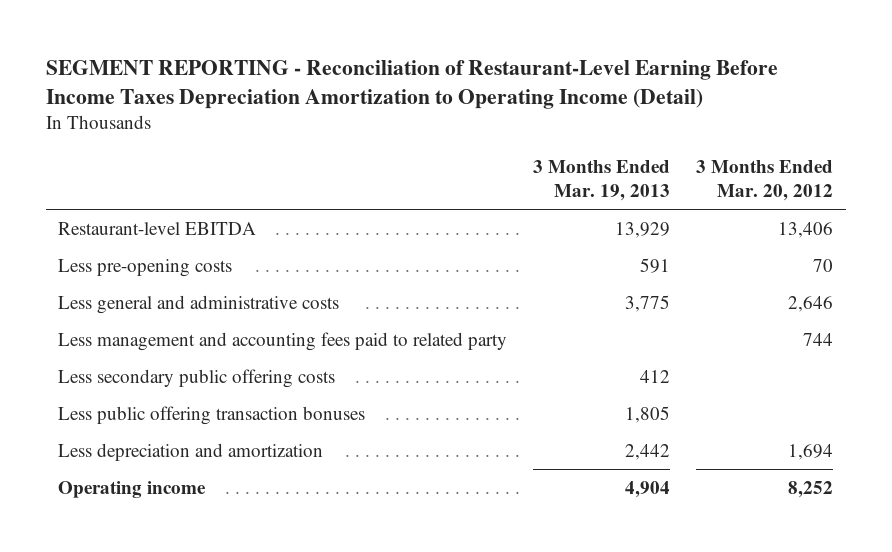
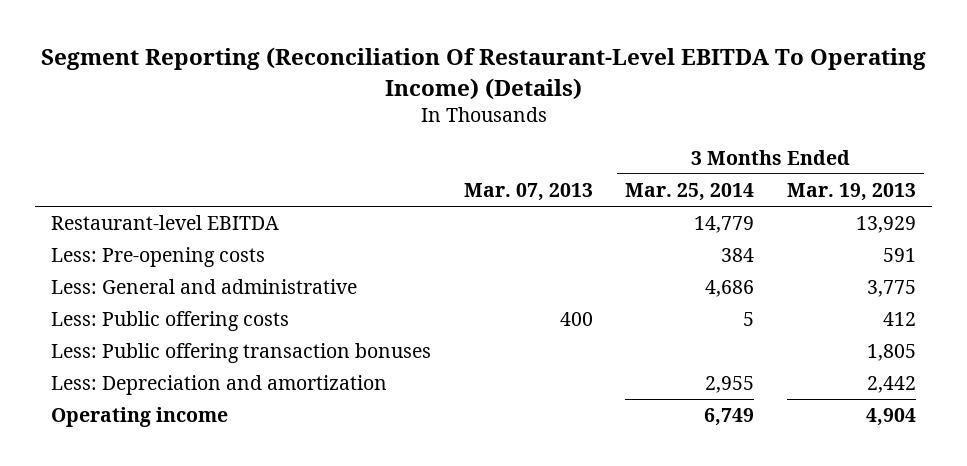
[45,59,778,109] SEGMENT REPORTING - Reconciliation of Restaurant-Level Earning Before Income Taxes Depreciation Amortization to Operating Income (Detail) -> [40,47,926,100] Segment Reporting (Reconciliation Of Restaurant-Level EBITDA To Operating Income) (Details)
[696,159,834,201] 3 Months Ended Mar. 20, 2012 -> none
none -> [463,183,593,202] Mar. 07, 2013
none -> [625,183,755,202] Mar. 25, 2014
[58,331,508,351] Less management and accounting fees paid to related party -> none
[58,258,233,277] Less pre-opening costs -> [51,247,266,268] Less: Pre-opening costs
[58,294,340,314] Less general and administrative costs -> [51,279,358,295] Less: General and administrative
[58,368,336,388] Less secondary public offering costs -> [51,311,290,332] Less: Public offering costs
[58,405,366,425] Less public offering transaction bonuses -> [51,343,432,364] Less: Public offering transaction bonuses
[58,442,324,461] Less depreciation and amortization -> [51,375,388,396] Less: Depreciation and amortization

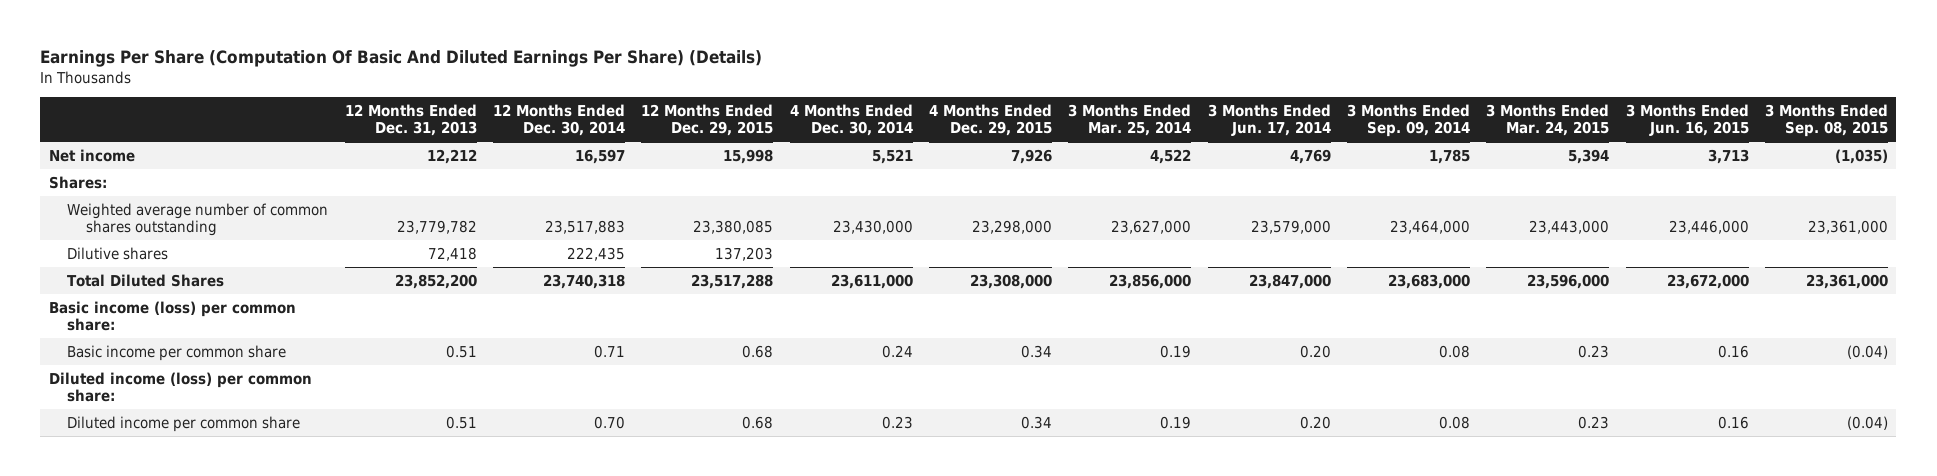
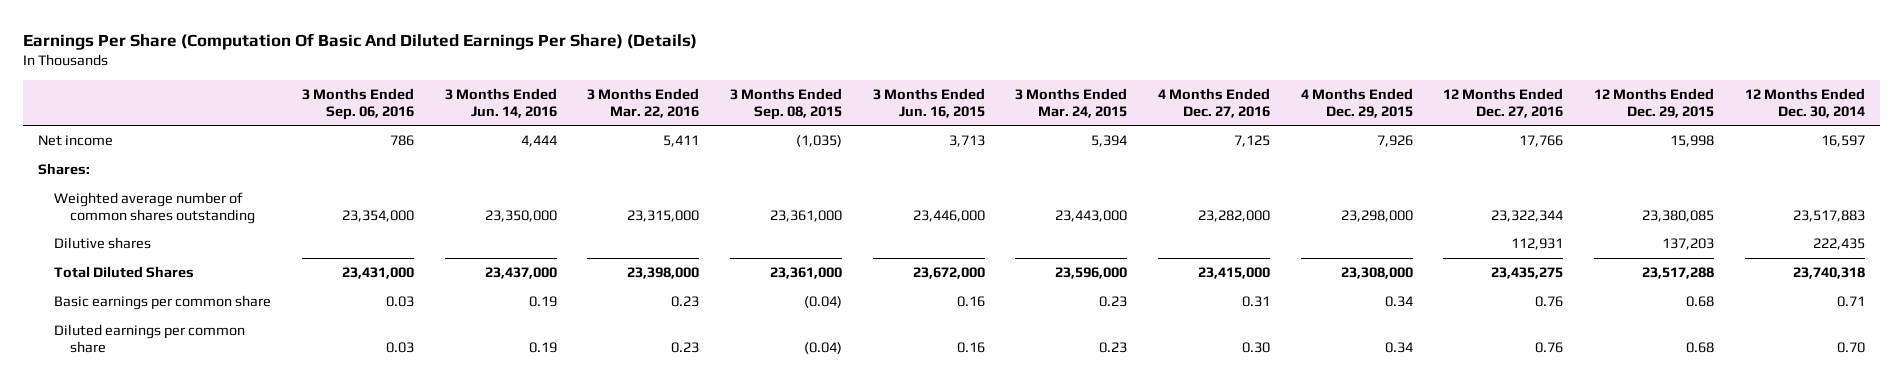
[344,103,477,136] 12 Months Ended Dec. 31, 2013 -> none
[789,103,913,136] 4 Months Ended Dec. 30, 2014 -> none
[1068,103,1192,136] 3 Months Ended Mar. 25, 2014 -> none
[1207,103,1331,136] 3 Months Ended Jun. 17, 2014 -> none
[1347,103,1471,137] 3 Months Ended Sep. 09, 2014 -> none
none -> [302,88,415,120] 3 Months Ended Sep. 06, 2016
none -> [444,88,557,118] 3 Months Ended Jun. 14, 2016
none -> [587,88,700,118] 3 Months Ended Mar. 22, 2016
none -> [1157,88,1270,118] 4 Months Ended Dec. 27, 2016
none -> [1443,88,1564,118] 12 Months Ended Dec. 27, 2016
[48,300,296,331] Basic income (loss) per common share: -> none
[48,371,312,402] Diluted income (loss) per common share: -> none
[67,344,287,361] Basic income per common share -> [54,295,272,311] Basic earnings per common share
[67,415,301,432] Diluted income per common share -> [54,324,246,353] Diluted earnings per common share

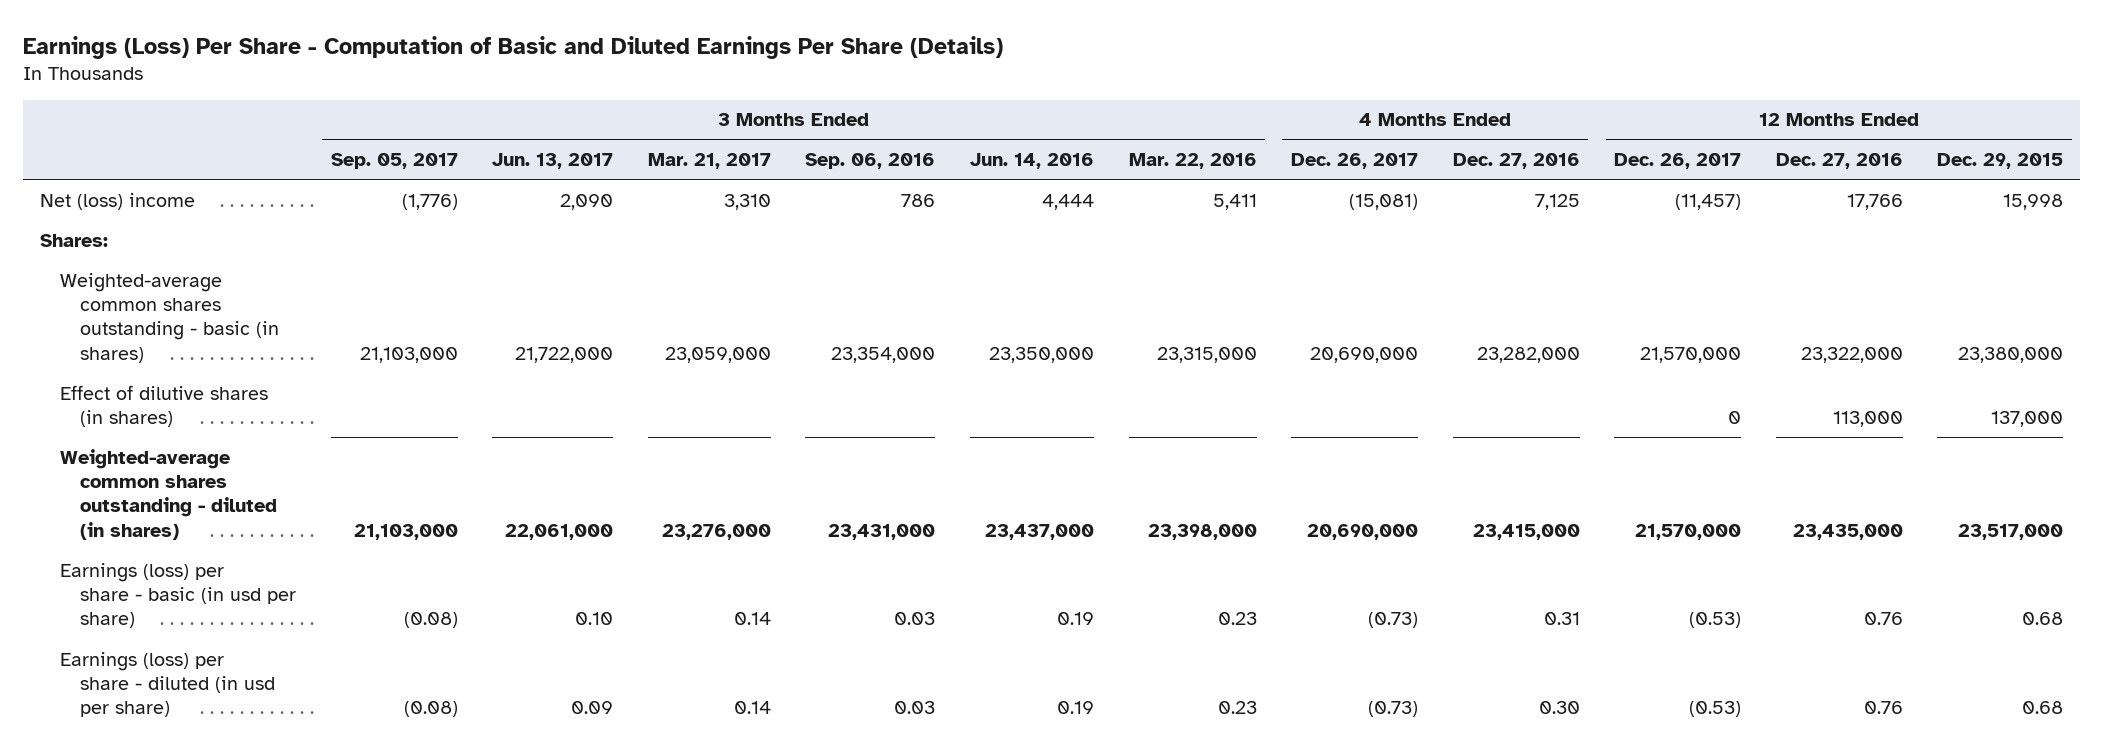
[23,32,698,50] Earnings Per Share (Computation Of Basic And Diluted Earnings Per Share) (Details) -> [23,35,1004,59] Earnings (Loss) Per Share - Computation of Basic and Diluted Earnings Per Share (Details)
[729,88,842,120] 3 Months Ended Sep. 08, 2015 -> none
[872,88,985,118] 3 Months Ended Jun. 16, 2015 -> none
[1015,88,1128,118] 3 Months Ended Mar. 24, 2015 -> none
[1300,88,1413,118] 4 Months Ended Dec. 29, 2015 -> none
[1744,88,1865,118] 12 Months Ended Dec. 30, 2014 -> none
none -> [330,153,458,170] Sep. 05, 2017
none -> [492,153,614,170] Jun. 13, 2017
none -> [647,153,771,170] Mar. 21, 2017
none -> [1291,153,1419,170] Dec. 26, 2017
none -> [1614,153,1742,170] Dec. 26, 2017
[38,135,114,147] Net income -> [40,192,196,210] Net (loss) income
[54,192,256,224] Weighted average number of common shares outstanding -> [60,272,280,363] Weighted-average common shares outstanding - basic (in shares)
[1491,209,1564,222] 23,322,344 -> [1800,346,1903,363] 23,322,000
[1641,209,1714,222] 23,380,085 -> [1958,346,2064,363] 23,380,000
[54,237,152,250] Dilutive shares -> [60,384,269,427] Effect of dilutive shares (in shares)
[1511,238,1564,251] 112,931 -> [1832,410,1903,427] 113,000
[1661,238,1714,251] 137,203 -> [1991,410,2064,427] 137,000
[54,266,195,279] Total Diluted Shares -> [60,448,278,540] Weighted-average common shares outstanding - diluted (in shares)
[1491,267,1564,280] 23,435,275 -> [1792,523,1903,540] 23,435,000
[1641,267,1714,280] 23,517,288 -> [1958,523,2064,540] 23,517,000
[54,295,272,311] Basic earnings per common share -> [60,562,297,629] Earnings (loss) per share - basic (in usd per share)
[54,324,246,353] Diluted earnings per common share -> [60,651,276,718] Earnings (loss) per share - diluted (in usd per share)

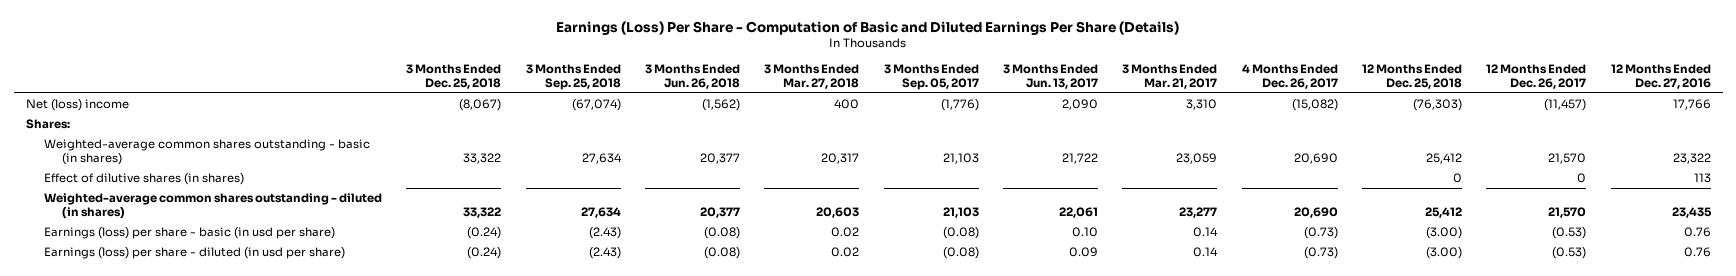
[805,153,936,170] Sep. 06, 2016 -> none
[970,153,1095,170] Jun. 14, 2016 -> none
[1128,153,1257,170] Mar. 22, 2016 -> none
[1452,153,1580,170] Dec. 27, 2016 -> none
[1937,153,2064,170] Dec. 29, 2015 -> none
none -> [406,64,502,89] 3 Months Ended Dec. 25, 2018
none -> [525,64,621,90] 3 Months Ended Sep. 25, 2018
none -> [644,64,740,89] 3 Months Ended Jun. 26, 2018
none -> [764,64,860,89] 3 Months Ended Mar. 27, 2018
none -> [1361,64,1462,89] 12 Months Ended Dec. 25, 2018
[1349,193,1419,210] (15,081) -> [1291,99,1338,112] (15,082)
[359,346,458,363] 21,103,000 -> [942,153,979,165] 21,103
[515,346,614,363] 21,722,000 -> [1061,153,1098,165] 21,722
[664,346,771,363] 23,059,000 -> [1176,153,1218,165] 23,059
[1310,346,1419,363] 20,690,000 -> [1293,153,1338,165] 20,690
[1640,346,1742,363] 21,570,000 -> [1548,153,1587,165] 21,570
[1800,346,1903,363] 23,322,000 -> [1672,153,1711,165] 23,322
[1832,410,1903,427] 113,000 -> [1693,173,1711,184] 113
[353,523,458,540] 21,103,000 -> [942,207,979,219] 21,103
[505,523,614,540] 22,061,000 -> [1058,207,1098,219] 22,061
[661,523,771,540] 23,276,000 -> [1179,207,1218,219] 23,277
[1307,523,1419,540] 20,690,000 -> [1293,207,1338,219] 20,690
[1635,523,1742,540] 21,570,000 -> [1548,207,1587,219] 21,570
[1792,523,1903,540] 23,435,000 -> [1671,207,1712,219] 23,435

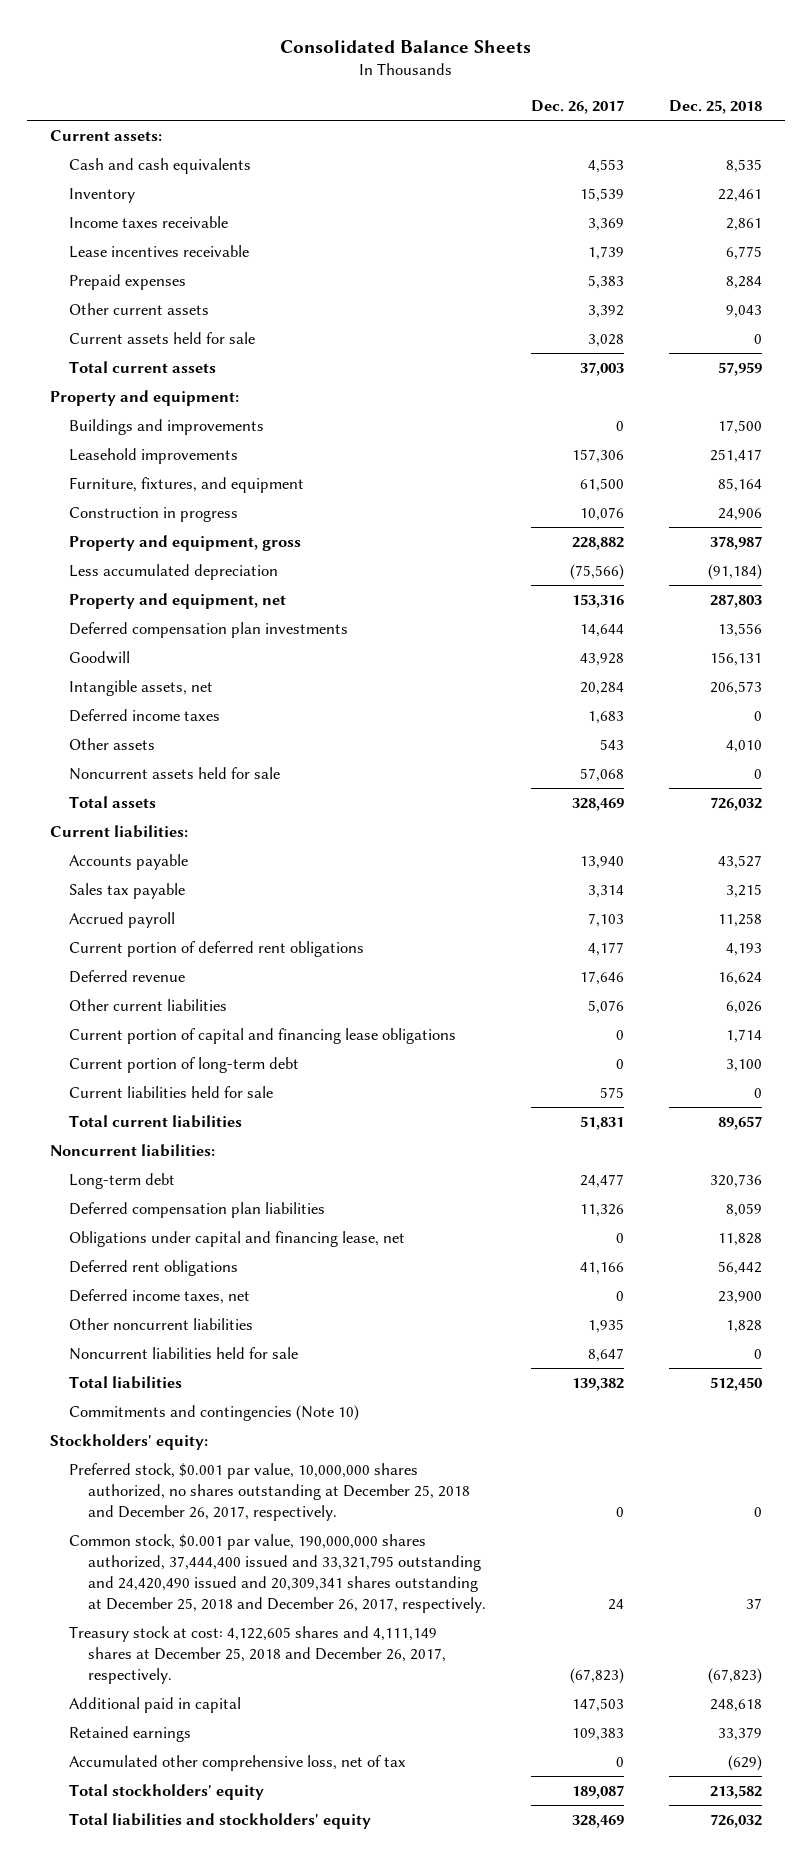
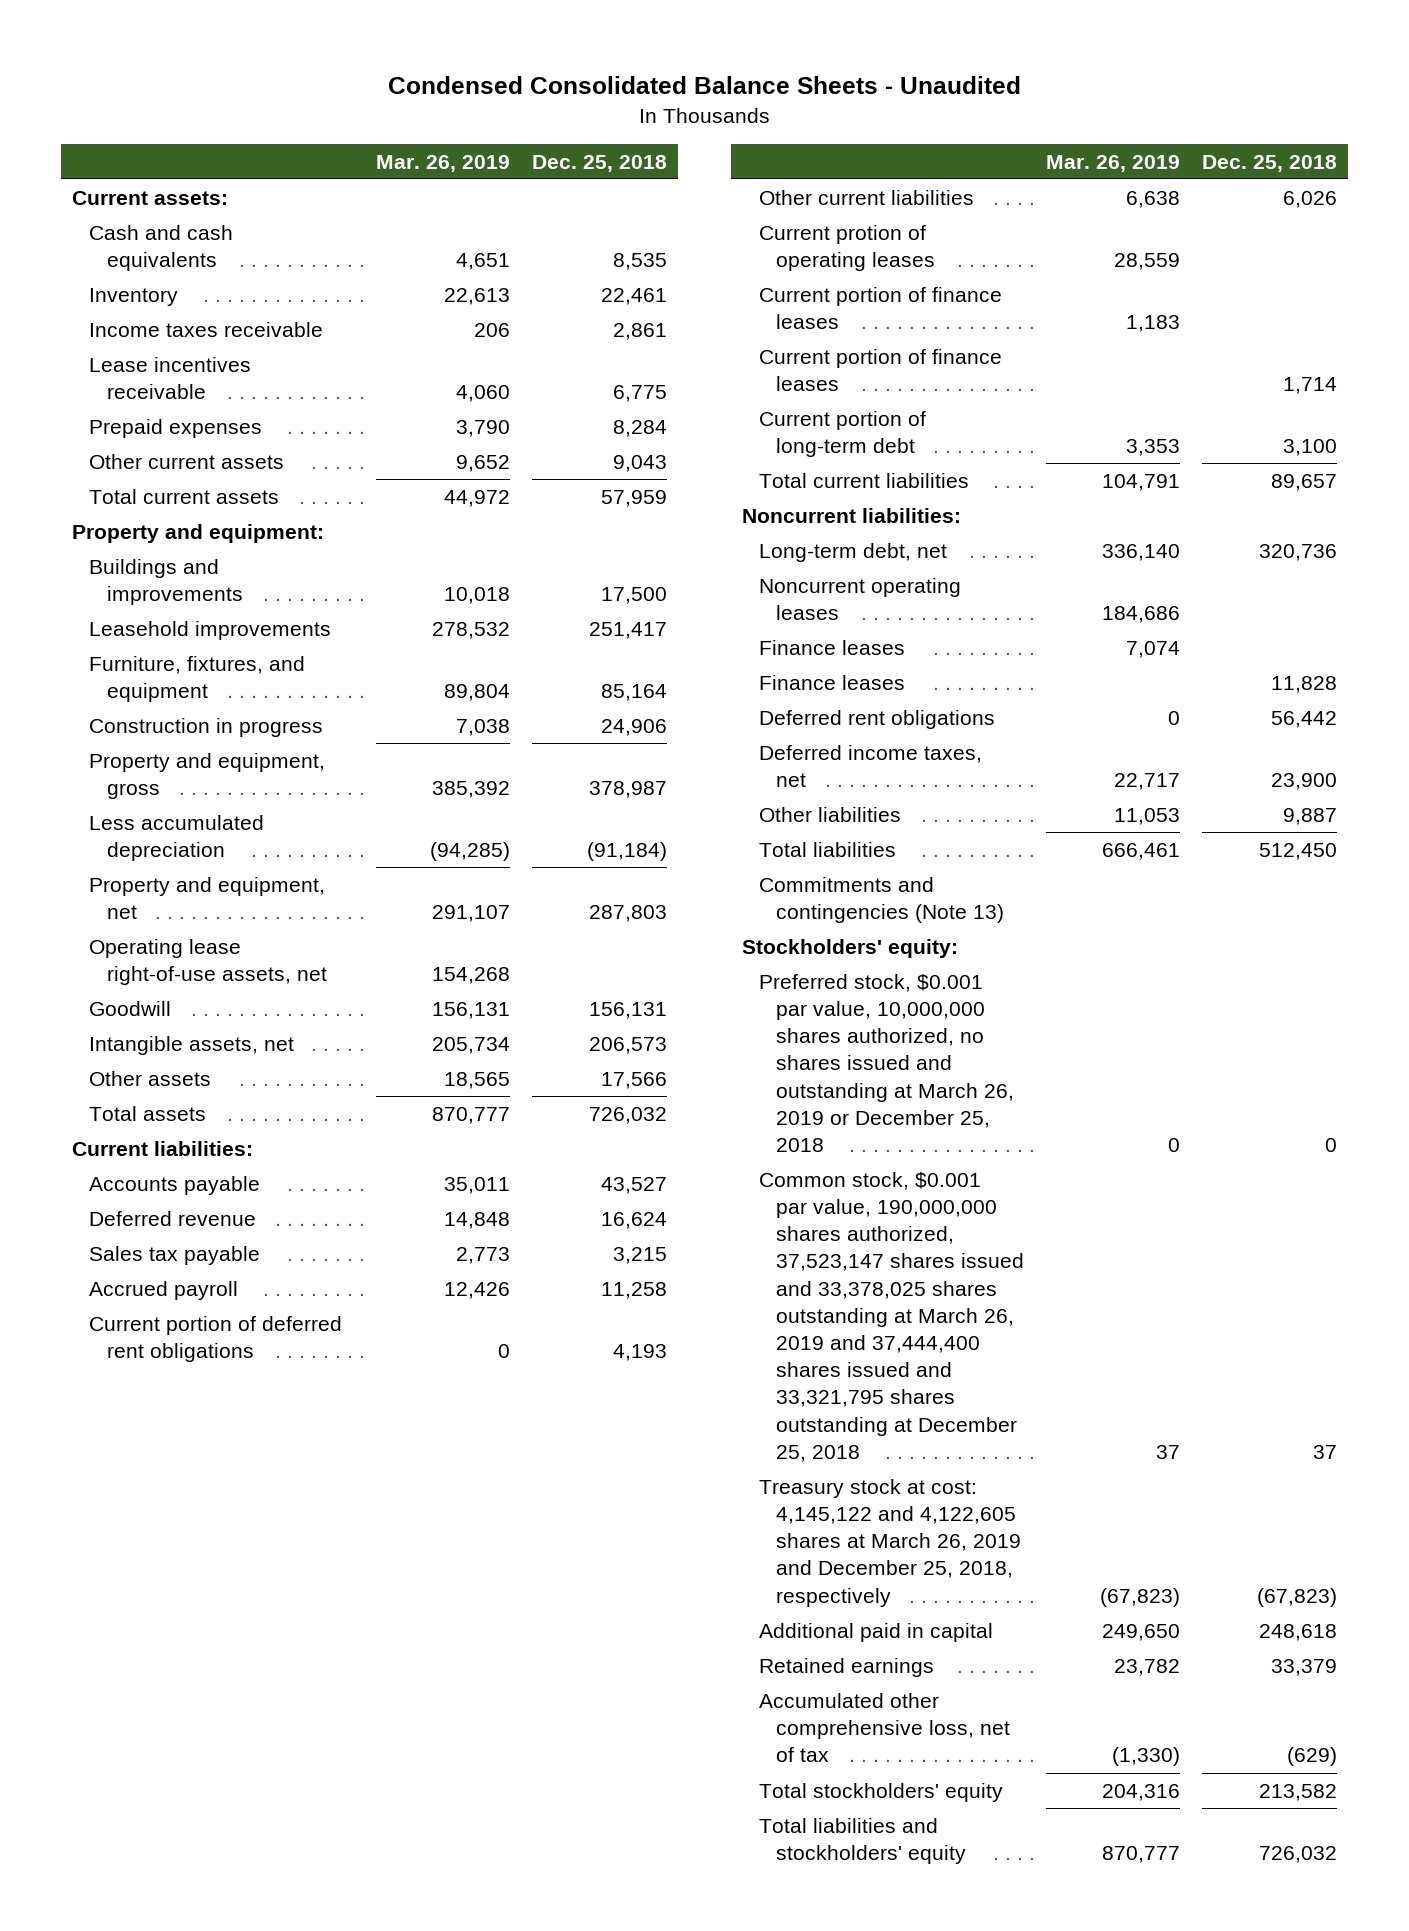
[279,39,531,53] Consolidated Balance Sheets -> [387,76,1021,95] Condensed Consolidated Balance Sheets - Unaudited
[531,99,625,114] Dec. 26, 2017 -> none
none -> [376,154,511,172] Mar. 26, 2019
[69,331,256,344] Current assets held for sale -> none
[69,621,349,638] Deferred compensation plan investments -> none
none -> [89,938,327,986] Operating lease right-of-use assets, net
[69,708,221,722] Deferred income taxes -> none
[69,766,281,780] Noncurrent assets held for sale -> none
[726,739,763,753] 4,010 -> [601,1071,668,1089] 17,566
[69,969,186,983] Deferred revenue -> [89,1210,257,1226] Deferred revenue
none -> [759,224,936,272] Current protion of operating leases
none -> [759,286,1003,330] Current portion of finance leases
[69,1027,457,1044] Current portion of capital and financing lease obligations -> [759,348,1003,392] Current portion of finance leases
[69,1085,274,1098] Current liabilities held for sale -> none
[69,1201,326,1218] Deferred compensation plan liabilities -> none
[69,1172,176,1189] Long-term debt -> [759,542,948,562] Long-term debt, net
none -> [759,577,962,621] Noncurrent operating leases
none -> [759,639,906,655] Finance leases
[69,1230,406,1247] Obligations under capital and financing lease, net -> [759,674,906,690] Finance leases
[69,1346,299,1360] Noncurrent liabilities held for sale -> none
[69,1317,254,1330] Other noncurrent liabilities -> [759,806,902,822] Other liabilities
[726,1319,763,1333] 1,828 -> [1283,807,1338,825] 9,887
[69,1404,360,1421] Commitments and contingencies (Note 10) -> [759,876,1005,924] Commitments and contingencies (Note 13)
[69,1462,471,1521] Preferred stock, $0.001 par value, 10,000,000 shares authorized, no shares outstanding at December 25, 2018 and December 26, 2017, respectively. -> [759,973,1015,1152] Preferred stock, $0.001 par value, 10,000,000 shares authorized, no shares issued and outstanding at March 26, 2019 or December 25, 2018
[69,1533,487,1614] Common stock, $0.001 par value, 190,000,000 shares authorized, 37,444,400 issued and 33,321,795 outstanding and 24,420,490 issued and 20,309,341 shares outstanding at December 25, 2018 and December 26, 2017, respectively. -> [759,1171,1025,1462] Common stock, $0.001 par value, 190,000,000 shares authorized, 37,523,147 shares issued and 33,378,025 shares outstanding at March 26, 2019 and 37,444,400 shares issued and 33,321,795 shares outstanding at December 25, 2018
[69,1625,447,1684] Treasury stock at cost: 4,122,605 shares and 4,111,149 shares at December 25, 2018 and December 26, 2017, respectively. -> [759,1478,1022,1607] Treasury stock at cost: 4,145,122 and 4,122,605 shares at March 26, 2019 and December 25, 2018, respectively

